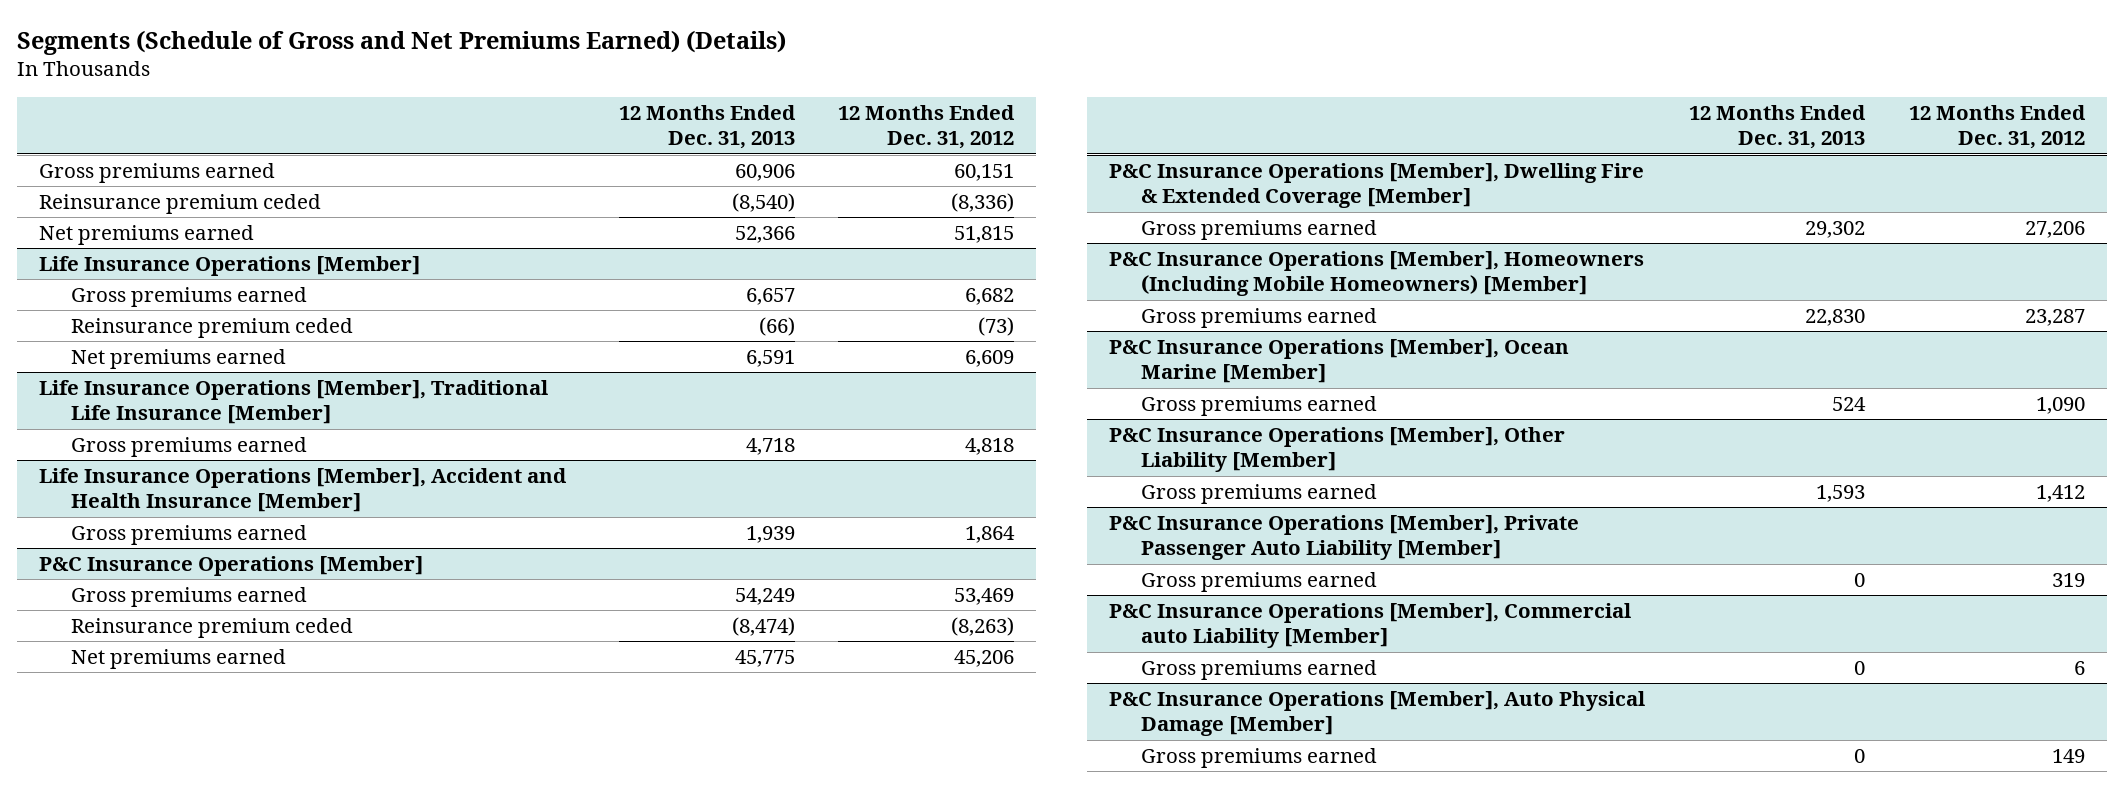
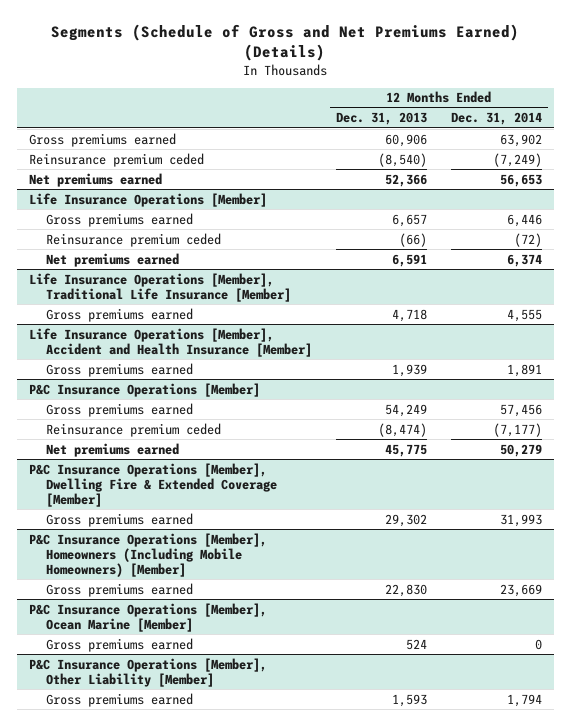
[838,104,1016,150] 12 Months Ended Dec. 31, 2012 -> none
none -> [450,112,542,126] Dec. 31, 2014
[1109,514,1580,561] P&C Insurance Operations [Member], Private Passenger Auto Liability [Member] -> none
[1141,571,1378,592] Gross premiums earned -> none
[1109,602,1632,649] P&C Insurance Operations [Member], Commercial auto Liability [Member] -> none
[1141,659,1378,680] Gross premiums earned -> none
[1109,690,1646,737] P&C Insurance Operations [Member], Auto Physical Damage [Member] -> none
[1141,747,1378,768] Gross premiums earned -> none

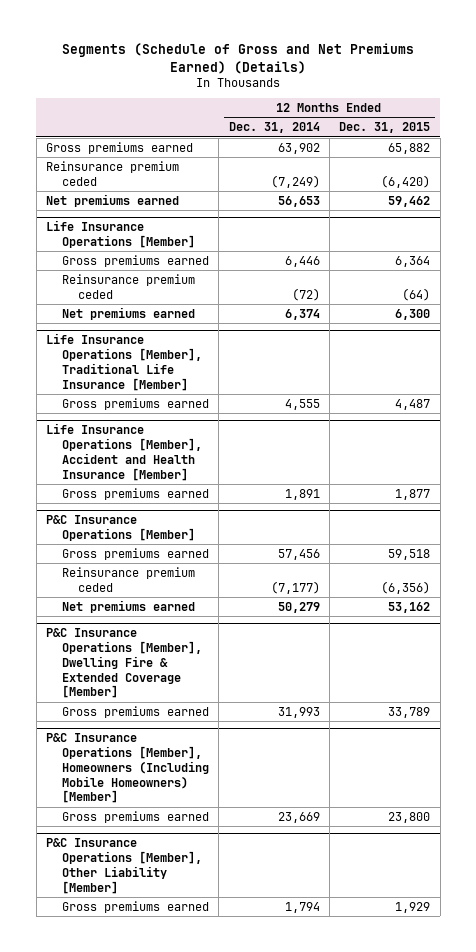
[335,112,427,126] Dec. 31, 2013 -> none
none -> [339,122,431,134] Dec. 31, 2015
[29,602,268,632] P&C Insurance Operations [Member], Ocean Marine [Member] -> none
[45,637,193,652] Gross premiums earned -> none

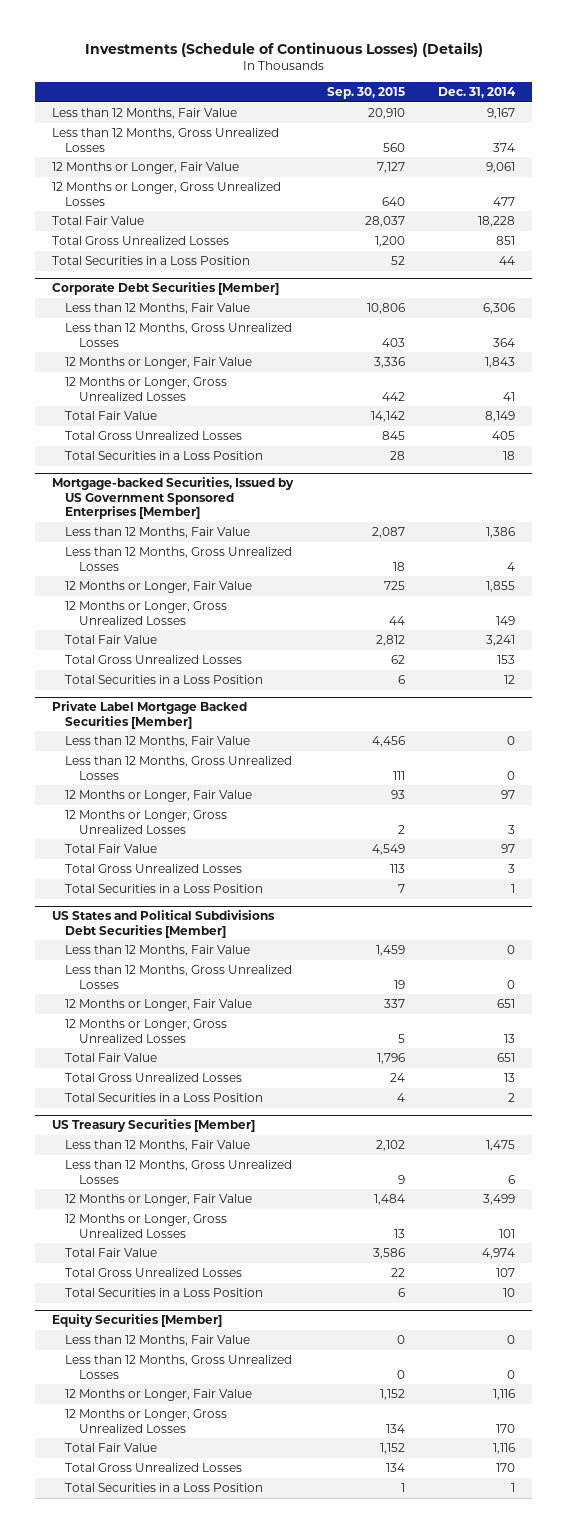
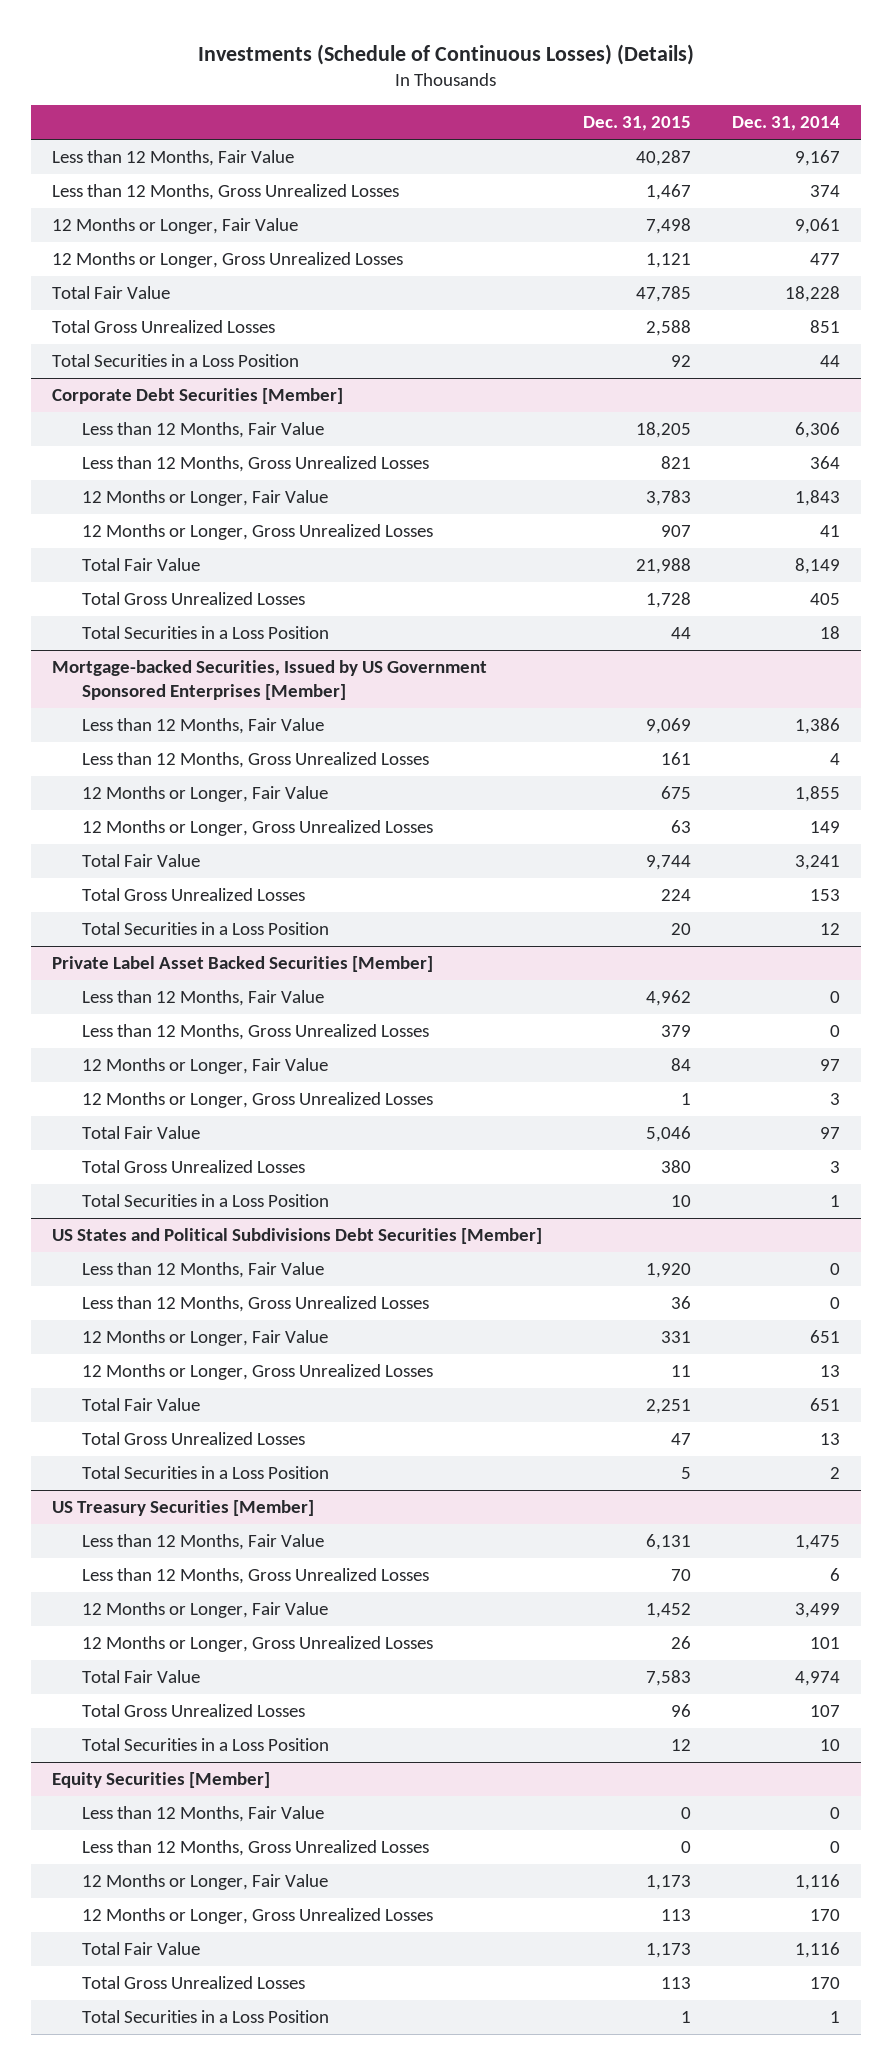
[326,87,405,100] Sep. 30, 2015 -> none
none -> [582,116,691,132] Dec. 31, 2015
[52,701,248,729] Private Label Mortgage Backed Securities [Member] -> [51,956,433,973] Private Label Asset Backed Securities [Member]

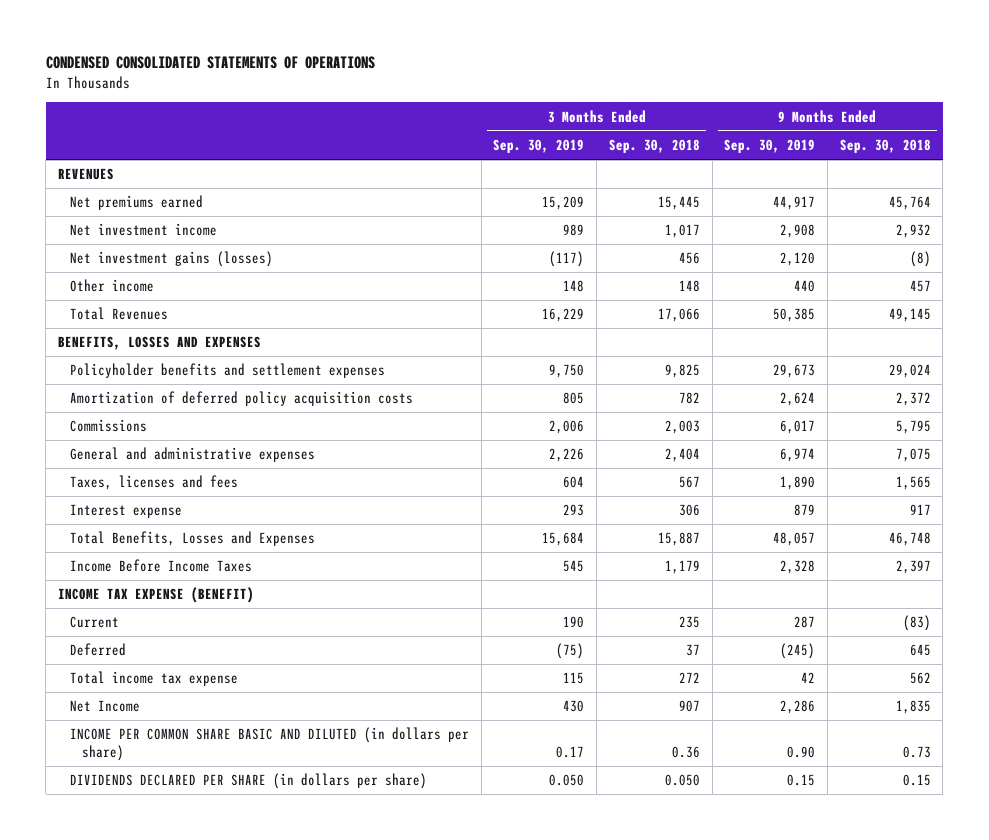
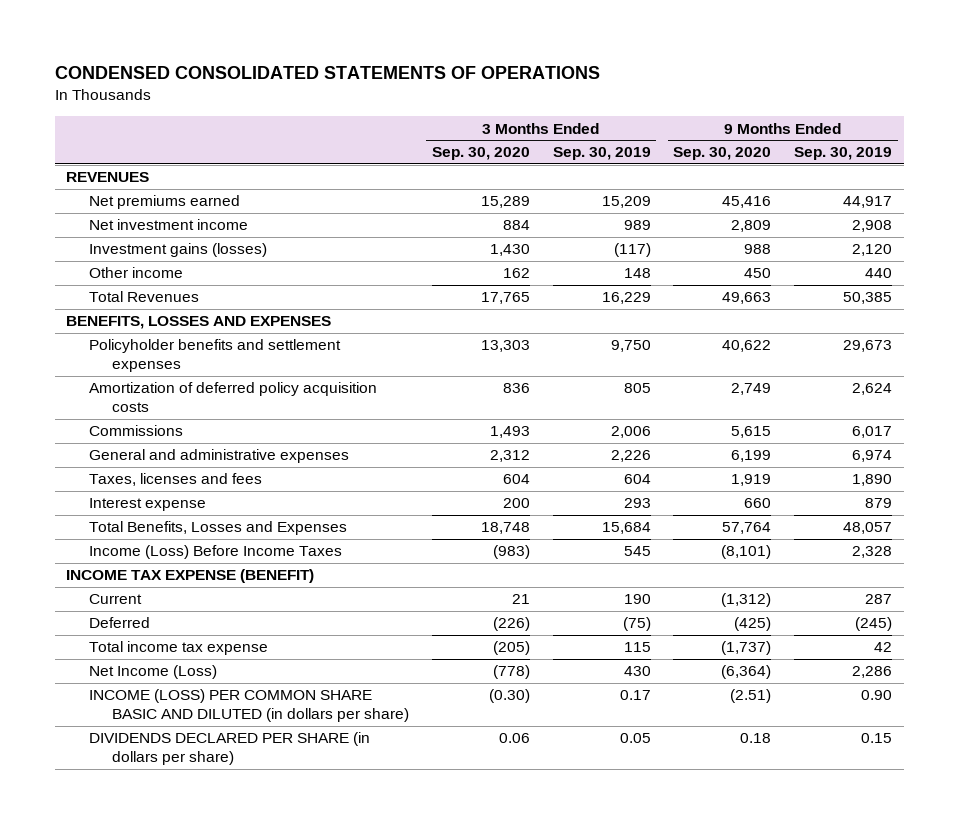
[608,139,700,154] Sep. 30, 2018 -> none
[839,139,931,154] Sep. 30, 2018 -> none
none -> [431,147,530,161] Sep. 30, 2020
none -> [673,147,772,161] Sep. 30, 2020
[70,251,274,268] Net investment gains (losses) -> [89,243,268,258] Investment gains (losses)
[70,559,253,573] Income Before Income Taxes -> [89,545,343,560] Income (Loss) Before Income Taxes
[70,700,141,713] Net Income -> [89,665,218,680] Net Income (Loss)
[70,727,470,761] INCOME PER COMMON SHARE BASIC AND DILUTED (in dollars per share) -> [89,689,409,723] INCOME (LOSS) PER COMMON SHARE BASIC AND DILUTED (in dollars per share)
[549,774,585,787] 0.050 -> [619,733,651,744] 0.05

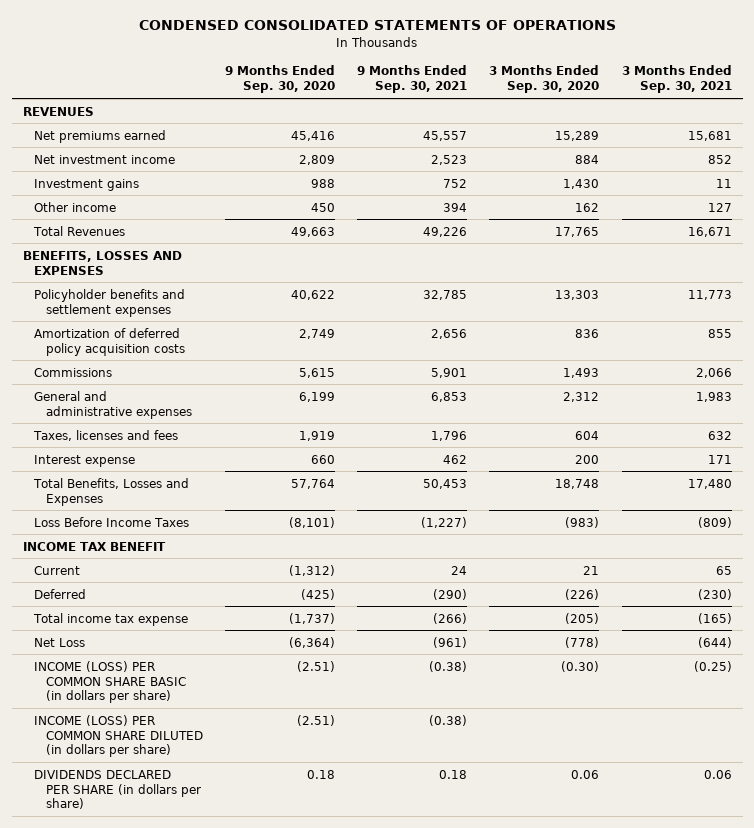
[552,147,651,161] Sep. 30, 2019 -> none
[794,147,893,161] Sep. 30, 2019 -> none
none -> [357,65,468,94] 9 Months Ended Sep. 30, 2021
none -> [621,65,732,94] 3 Months Ended Sep. 30, 2021
[89,243,268,258] Investment gains (losses) -> [34,178,140,191] Investment gains
[89,545,343,560] Income (Loss) Before Income Taxes -> [34,516,190,527] Loss Before Income Taxes
[66,569,315,584] INCOME TAX EXPENSE (BENEFIT) -> [22,541,166,551] INCOME TAX BENEFIT
[89,665,218,680] Net Income (Loss) -> [34,637,86,647] Net Loss
[89,689,409,723] INCOME (LOSS) PER COMMON SHARE BASIC AND DILUTED (in dollars per share) -> [34,660,186,704] INCOME (LOSS) PER COMMON SHARE BASIC (in dollars per share)
none -> [34,714,203,758] INCOME (LOSS) PER COMMON SHARE DILUTED (in dollars per share)

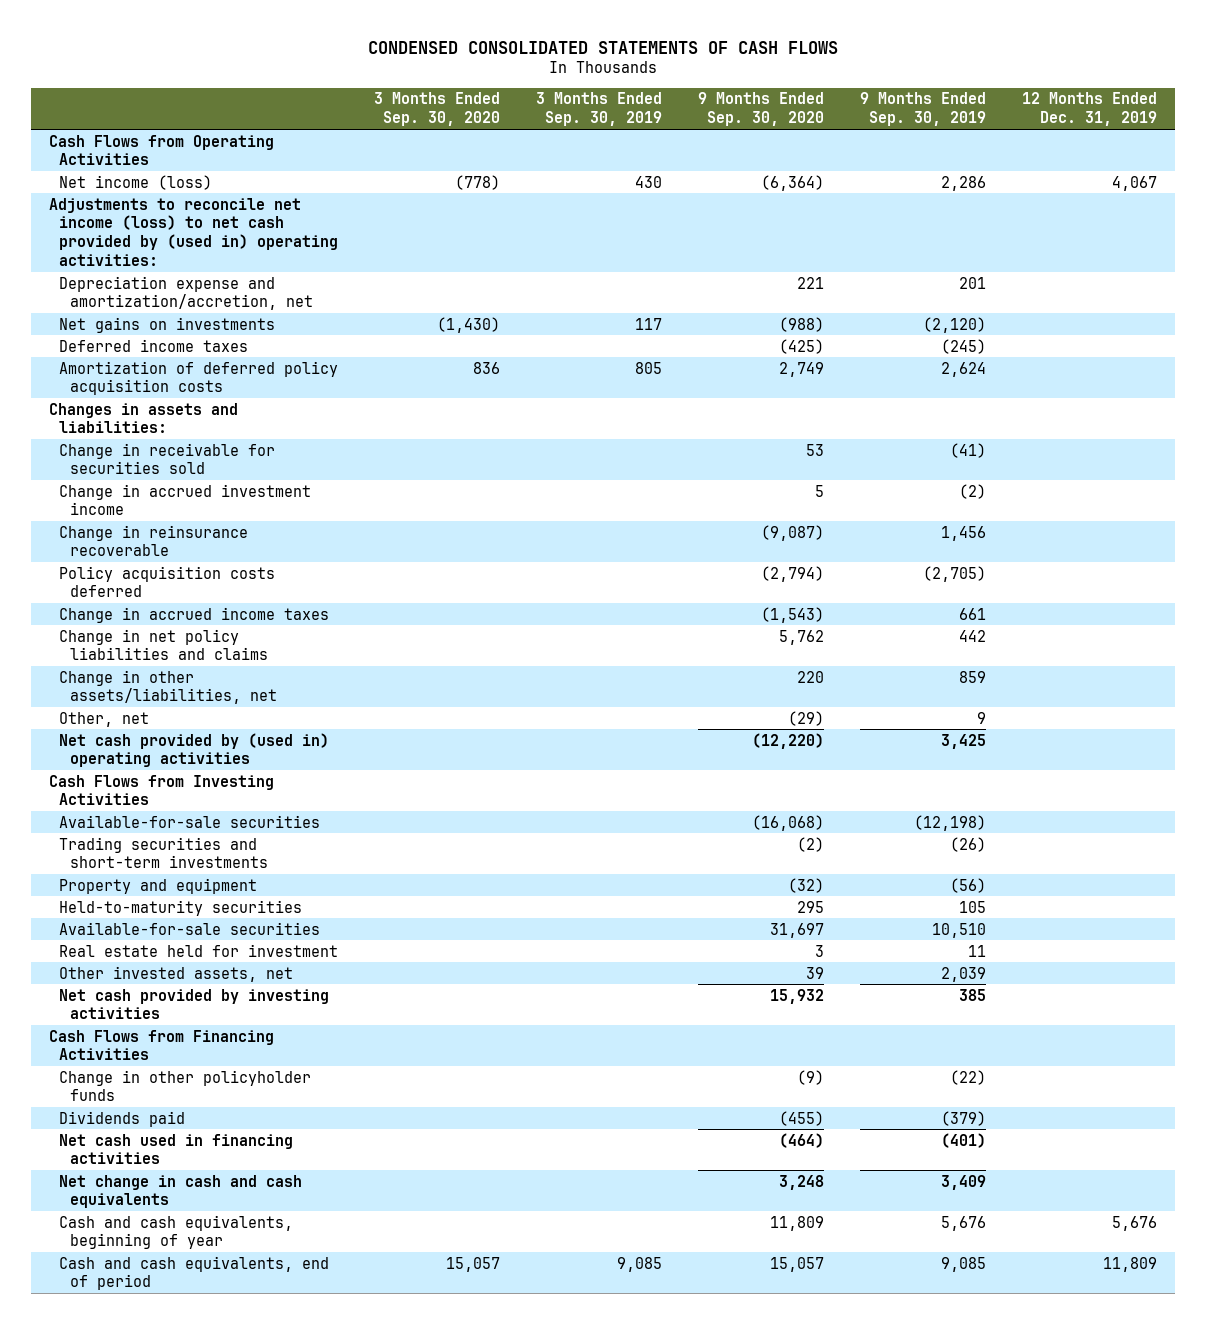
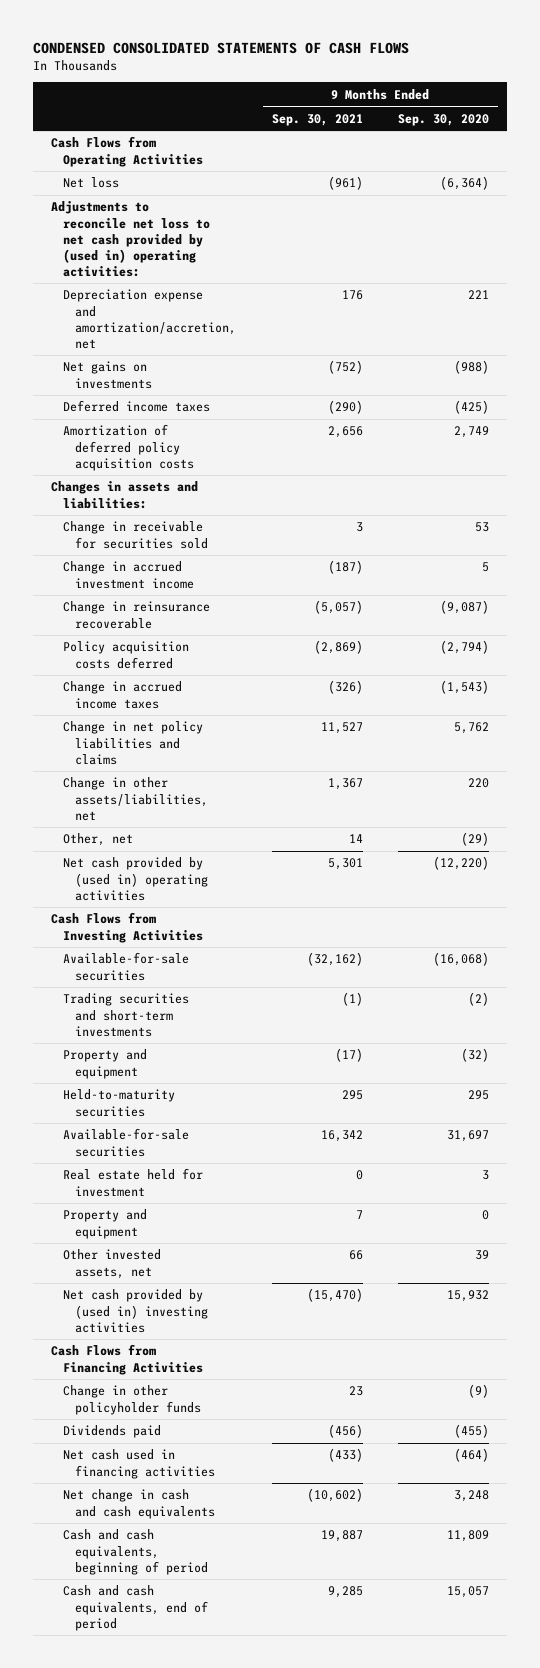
[374,92,501,127] 3 Months Ended Sep. 30, 2020 -> none
[536,92,663,127] 3 Months Ended Sep. 30, 2019 -> none
[859,92,986,127] 9 Months Ended Sep. 30, 2019 -> none
[1021,92,1157,127] 12 Months Ended Dec. 31, 2019 -> none
none -> [271,113,363,126] Sep. 30, 2021
[59,174,213,190] Net income (loss) -> [62,177,119,189] Net loss
[49,197,339,267] Adjustments to reconcile net income (loss) to net cash provided by (used in) operating activities: -> [50,201,210,277] Adjustments to reconcile net loss to net cash provided by (used in) operating activities:
none -> [62,1209,147,1239] Property and equipment
[59,988,330,1020] Net cash provided by investing activities -> [62,1289,208,1333] Net cash provided by (used in) investing activities
[59,1214,294,1250] Cash and cash equivalents, beginning of year -> [62,1529,208,1575] Cash and cash equivalents, beginning of period

